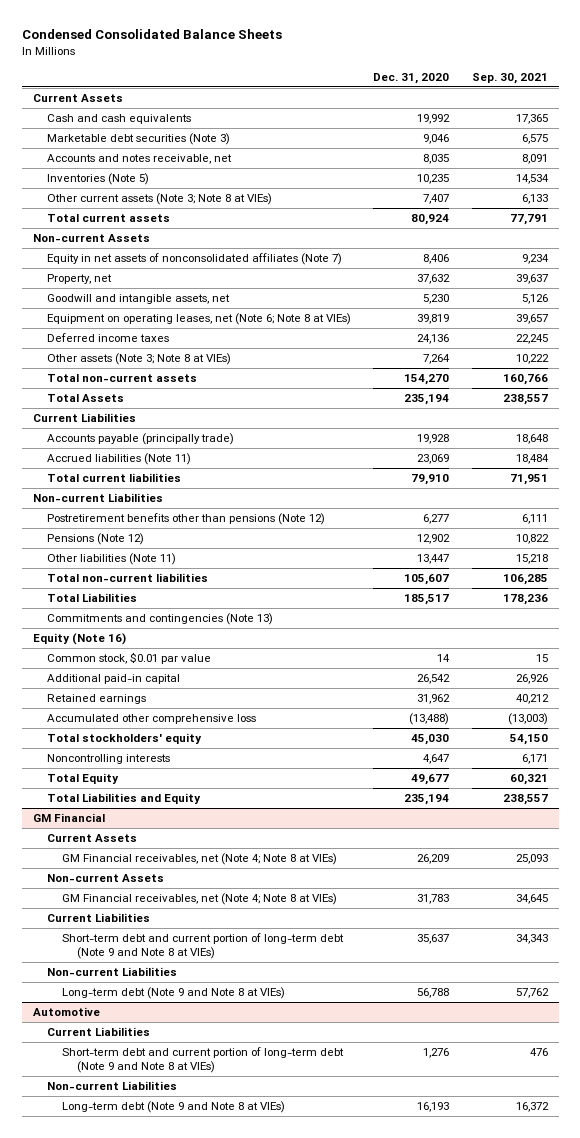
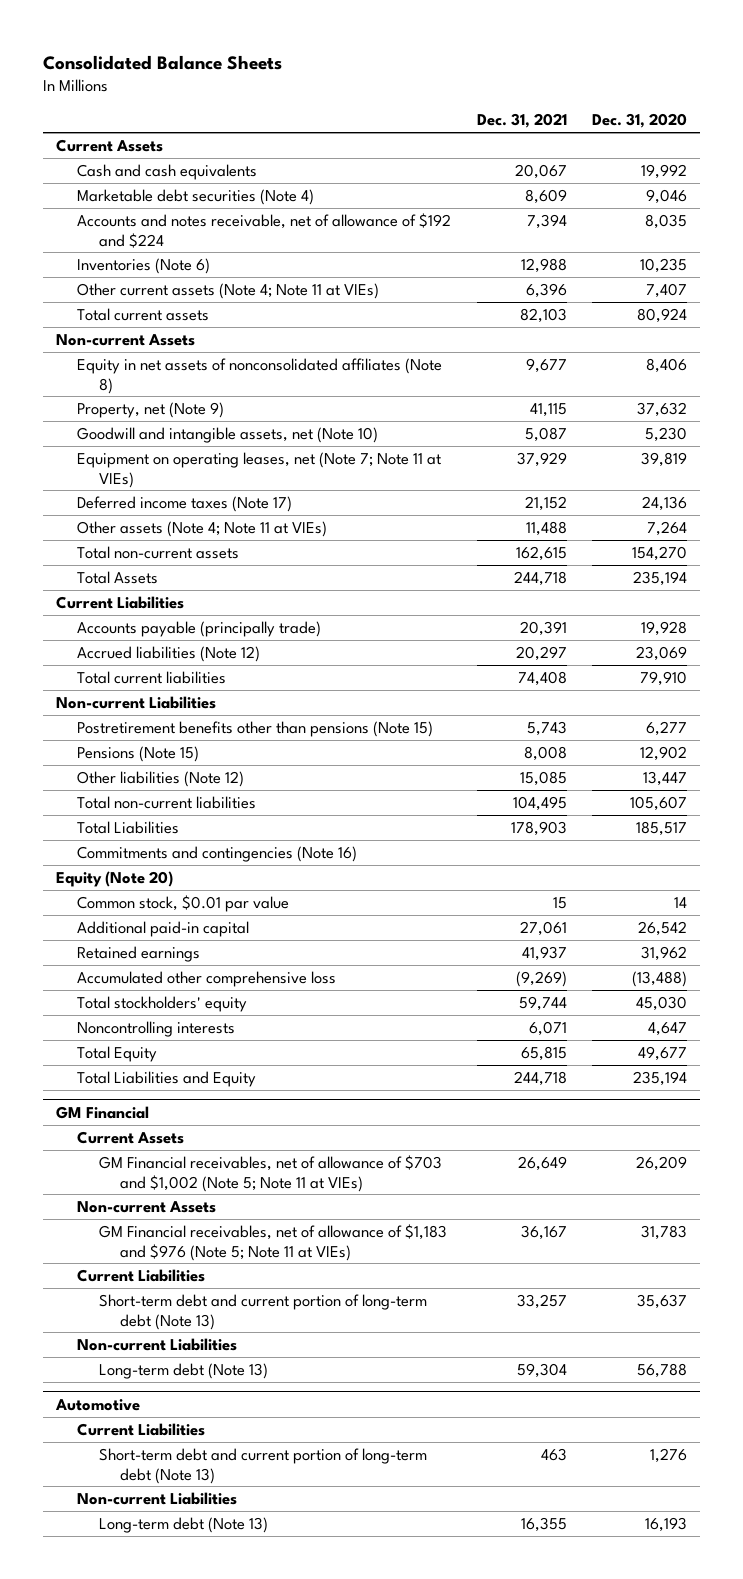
[21,29,282,40] Condensed Consolidated Balance Sheets -> [43,54,283,70] Consolidated Balance Sheets
[471,72,548,84] Sep. 30, 2021 -> none
none -> [476,113,567,129] Dec. 31, 2021
[47,133,231,146] Marketable debt securities (Note 3) -> [77,188,315,205] Marketable debt securities (Note 4)
[47,154,233,165] Accounts and notes receivable, net -> [77,212,452,248] Accounts and notes receivable, net of allowance of $192 and $224
[47,173,150,186] Inventories (Note 5) -> [77,257,211,274] Inventories (Note 6)
[47,193,273,206] Other current assets (Note 3; Note 8 at VIEs) -> [77,282,380,299] Other current assets (Note 4; Note 11 at VIEs)
[47,253,343,266] Equity in net assets of nonconsolidated affiliates (Note 7) -> [77,357,443,394] Equity in net assets of nonconsolidated affiliates (Note 8)
[47,274,113,285] Property, net -> [77,401,225,418] Property, net (Note 9)
[47,294,231,305] Goodwill and intangible assets, net -> [77,426,379,443] Goodwill and intangible assets, net (Note 10)
[47,313,352,326] Equipment on operating leases, net (Note 6; Note 8 at VIEs) -> [77,451,442,488] Equipment on operating leases, net (Note 7; Note 11 at VIEs)
[47,333,170,343] Deferred income taxes -> [77,495,293,512] Deferred income taxes (Note 17)
[47,353,232,366] Other assets (Note 3; Note 8 at VIEs) -> [77,520,328,537] Other assets (Note 4; Note 11 at VIEs)
[47,453,192,466] Accrued liabilities (Note 11) -> [77,645,261,662] Accrued liabilities (Note 12)
[47,513,326,526] Postretirement benefits other than pensions (Note 12) -> [77,720,434,737] Postretirement benefits other than pensions (Note 15)
[47,533,145,546] Pensions (Note 12) -> [77,745,200,762] Pensions (Note 15)
[47,553,177,566] Other liabilities (Note 11) -> [77,770,245,787] Other liabilities (Note 12)
[47,613,274,626] Commitments and contingencies (Note 13) -> [77,845,358,862] Commitments and contingencies (Note 16)
[32,633,126,646] Equity (Note 16) -> [55,870,173,887] Equity (Note 20)
[61,853,337,866] GM Financial receivables, net (Note 4; Note 8 at VIEs) -> [98,1154,442,1192] GM Financial receivables, net of allowance of $703 and $1,002 (Note 5; Note 11 at VIEs)
[61,893,337,906] GM Financial receivables, net (Note 4; Note 8 at VIEs) -> [98,1223,447,1261] GM Financial receivables, net of allowance of $1,183 and $976 (Note 5; Note 11 at VIEs)
[61,933,344,959] Short-term debt and current portion of long-term debt (Note 9 and Note 8 at VIEs) -> [98,1293,427,1330] Short-term debt and current portion of long-term debt (Note 13)
[61,987,285,1000] Long-term debt (Note 9 and Note 8 at VIEs) -> [98,1362,268,1379] Long-term debt (Note 13)
[61,1047,344,1073] Short-term debt and current portion of long-term debt (Note 9 and Note 8 at VIEs) -> [98,1447,427,1484] Short-term debt and current portion of long-term debt (Note 13)
[61,1101,285,1114] Long-term debt (Note 9 and Note 8 at VIEs) -> [98,1516,268,1533] Long-term debt (Note 13)

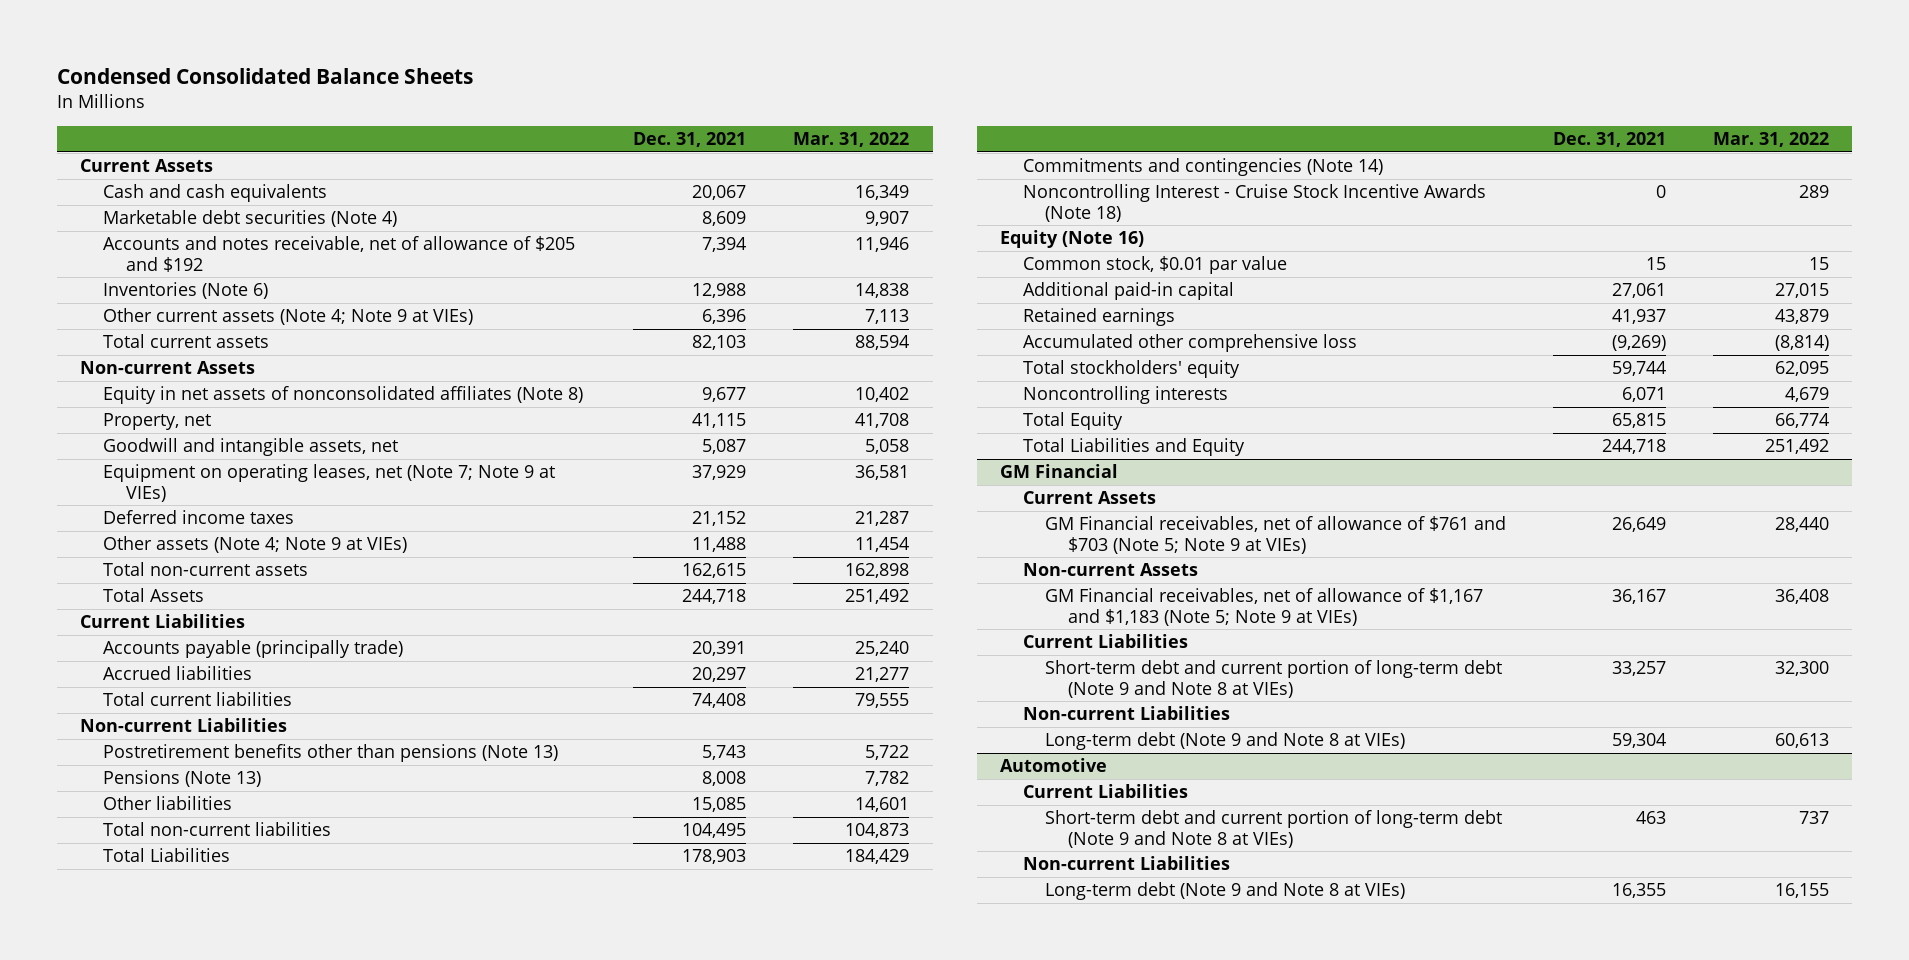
[43,54,283,70] Consolidated Balance Sheets -> [57,68,474,85] Condensed Consolidated Balance Sheets
[592,113,688,129] Dec. 31, 2020 -> none
none -> [793,132,910,148] Mar. 31, 2022
[77,212,452,248] Accounts and notes receivable, net of allowance of $192 and $224 -> [103,236,576,272] Accounts and notes receivable, net of allowance of $205 and $192
[77,282,380,299] Other current assets (Note 4; Note 11 at VIEs) -> [103,308,474,326] Other current assets (Note 4; Note 9 at VIEs)
[77,401,225,418] Property, net (Note 9) -> [103,413,212,431] Property, net
[77,426,379,443] Goodwill and intangible assets, net (Note 10) -> [103,438,399,457] Goodwill and intangible assets, net
[77,451,442,488] Equipment on operating leases, net (Note 7; Note 11 at VIEs) -> [103,464,556,502] Equipment on operating leases, net (Note 7; Note 9 at VIEs)
[77,495,293,512] Deferred income taxes (Note 17) -> [103,510,295,525] Deferred income taxes
[77,520,328,537] Other assets (Note 4; Note 11 at VIEs) -> [103,536,408,554] Other assets (Note 4; Note 9 at VIEs)
[77,645,261,662] Accrued liabilities (Note 12) -> [103,666,253,681] Accrued liabilities
[77,720,434,737] Postretirement benefits other than pensions (Note 15) -> [103,744,559,763] Postretirement benefits other than pensions (Note 13)
[77,745,200,762] Pensions (Note 15) -> [103,770,262,788] Pensions (Note 13)
[77,770,245,787] Other liabilities (Note 12) -> [103,796,233,811] Other liabilities
[77,845,358,862] Commitments and contingencies (Note 16) -> [1022,158,1383,177] Commitments and contingencies (Note 14)
none -> [1022,184,1486,222] Noncontrolling Interest - Cruise Stock Incentive Awards (Note 18)
[55,870,173,887] Equity (Note 20) -> [1000,230,1145,249] Equity (Note 16)
[98,1154,442,1192] GM Financial receivables, net of allowance of $703 and $1,002 (Note 5; Note 11 at VIEs) -> [1045,516,1507,554] GM Financial receivables, net of allowance of $761 and $703 (Note 5; Note 9 at VIEs)
[98,1223,447,1261] GM Financial receivables, net of allowance of $1,183 and $976 (Note 5; Note 11 at VIEs) -> [1045,588,1484,626] GM Financial receivables, net of allowance of $1,167 and $1,183 (Note 5; Note 9 at VIEs)
[98,1293,427,1330] Short-term debt and current portion of long-term debt (Note 13) -> [1045,660,1503,698] Short-term debt and current portion of long-term debt (Note 9 and Note 8 at VIEs)
[98,1362,268,1379] Long-term debt (Note 13) -> [1045,732,1406,751] Long-term debt (Note 9 and Note 8 at VIEs)
[98,1447,427,1484] Short-term debt and current portion of long-term debt (Note 13) -> [1045,810,1503,848] Short-term debt and current portion of long-term debt (Note 9 and Note 8 at VIEs)
[98,1516,268,1533] Long-term debt (Note 13) -> [1045,882,1406,901] Long-term debt (Note 9 and Note 8 at VIEs)

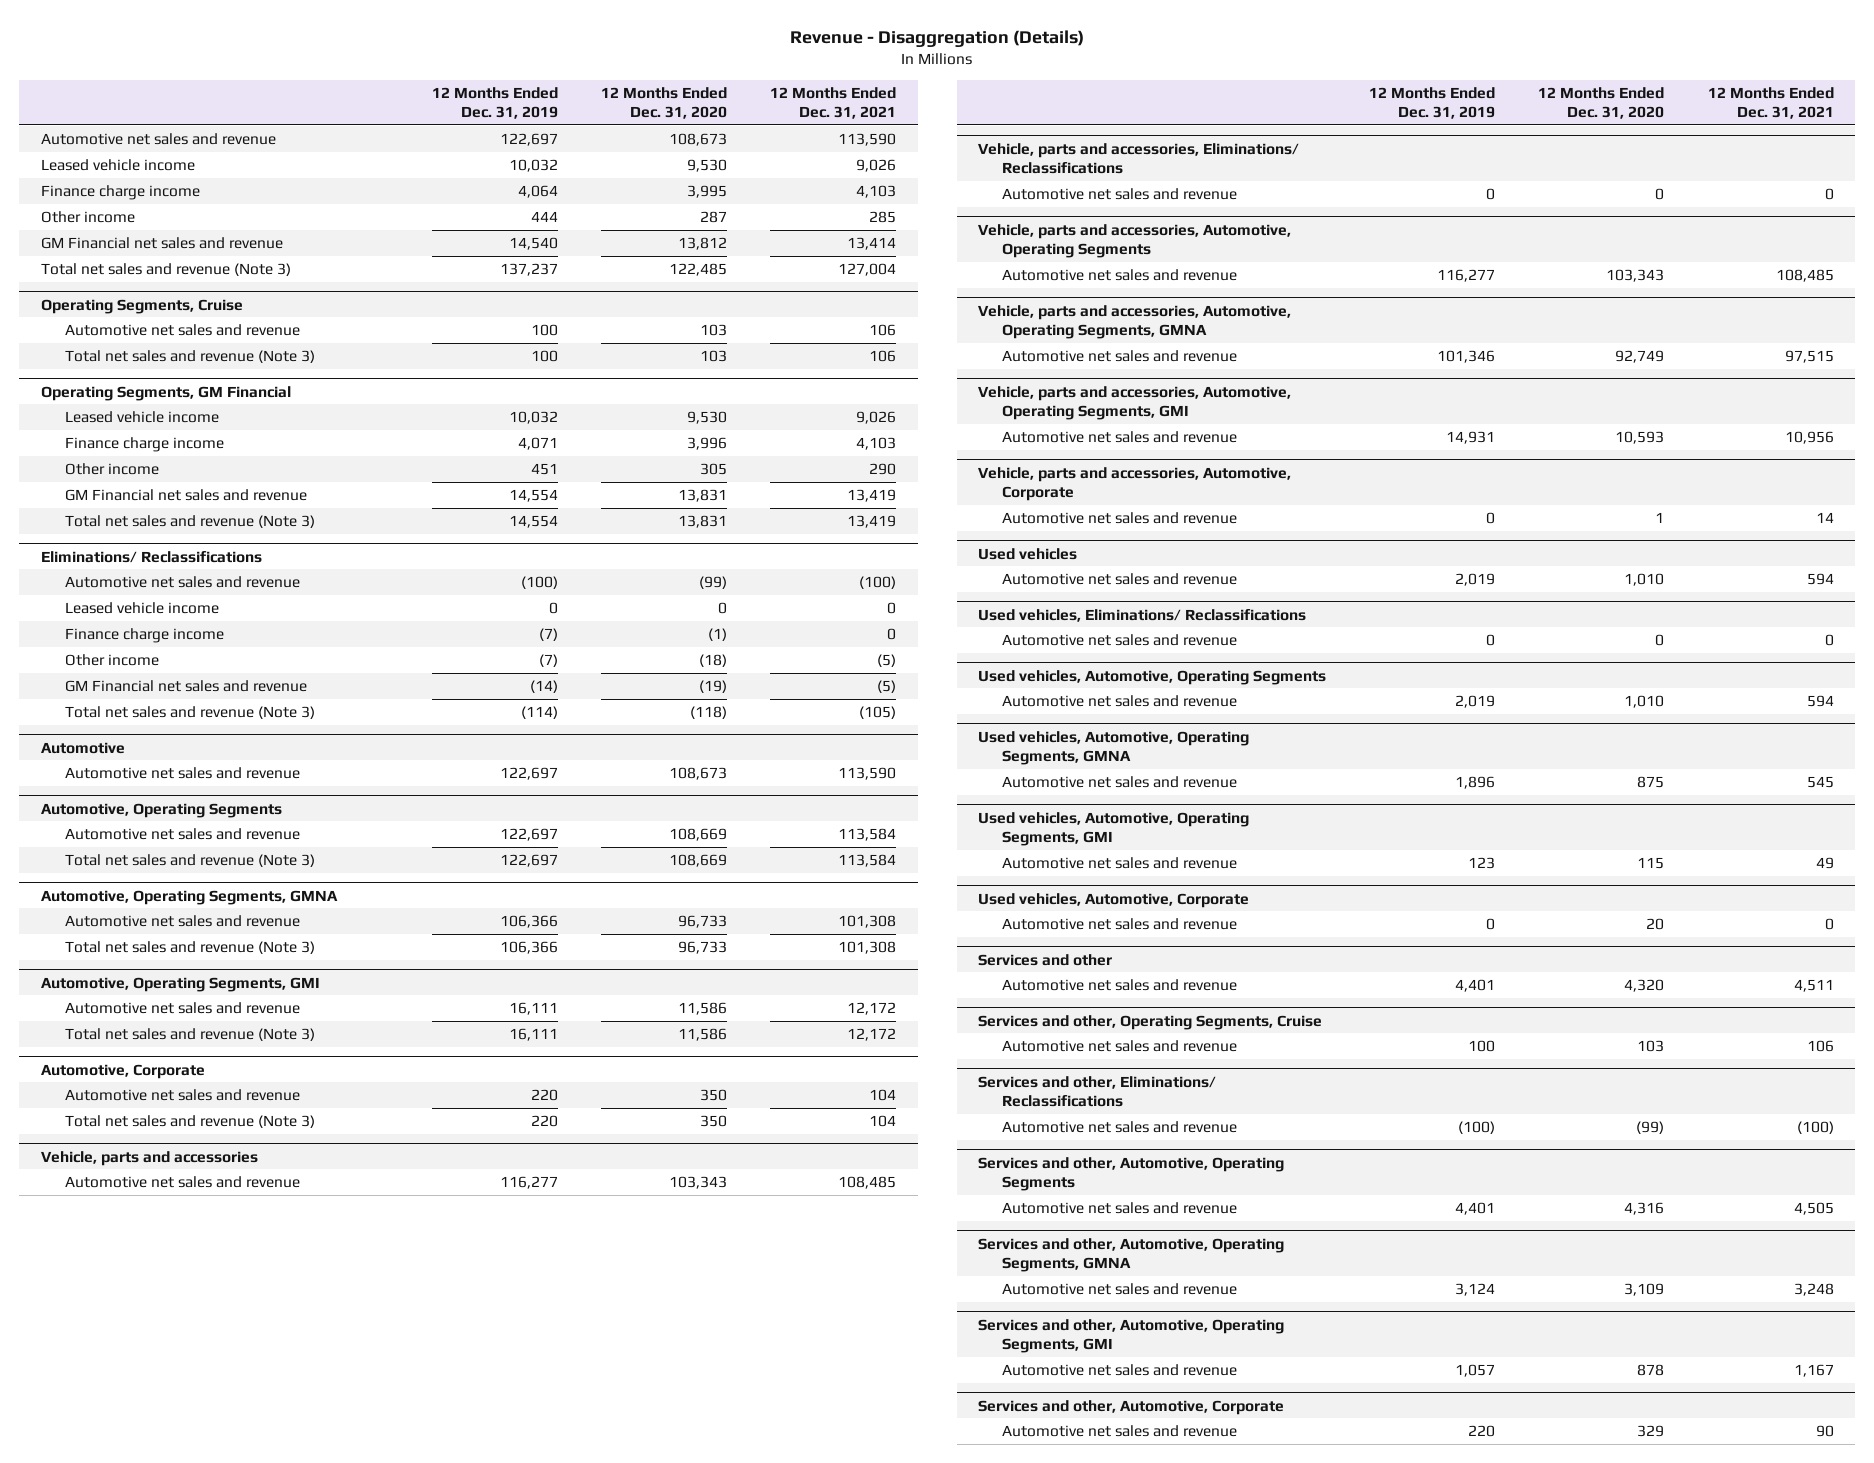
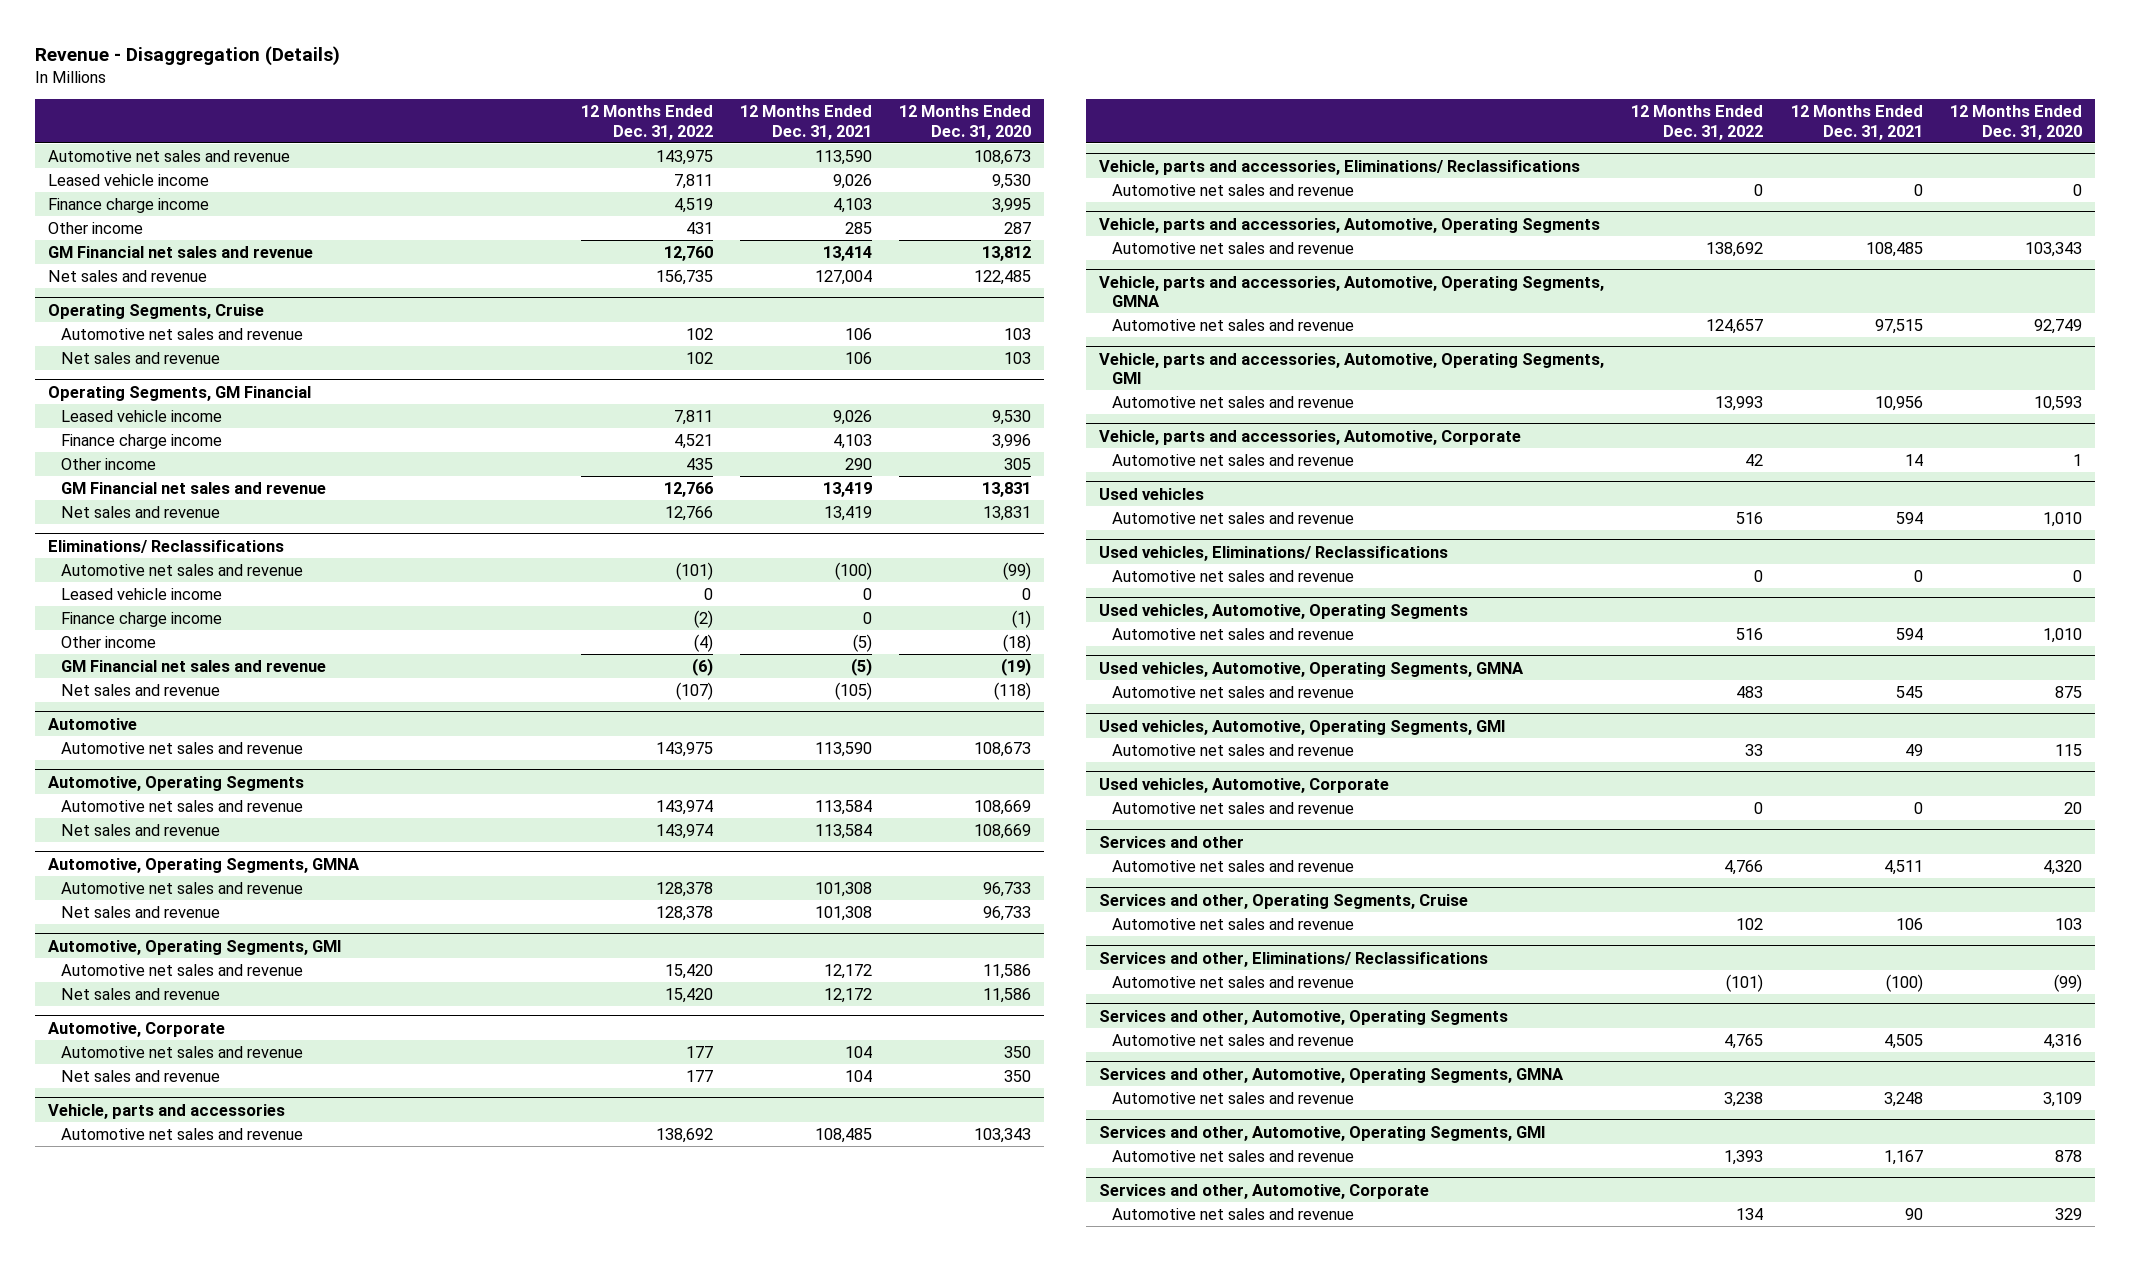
[432,86,559,120] 12 Months Ended Dec. 31, 2019 -> none
none -> [580,105,713,140] 12 Months Ended Dec. 31, 2022
[40,262,291,276] Total net sales and revenue (Note 3) -> [48,269,208,282] Net sales and revenue
[64,349,315,363] Total net sales and revenue (Note 3) -> [61,351,221,364] Net sales and revenue
[64,514,315,528] Total net sales and revenue (Note 3) -> [61,505,221,518] Net sales and revenue
[64,705,315,719] Total net sales and revenue (Note 3) -> [61,683,221,696] Net sales and revenue
[64,853,315,867] Total net sales and revenue (Note 3) -> [61,823,221,836] Net sales and revenue
[64,940,315,954] Total net sales and revenue (Note 3) -> [61,905,221,918] Net sales and revenue
[64,1027,315,1041] Total net sales and revenue (Note 3) -> [61,987,221,1000] Net sales and revenue
[64,1114,315,1128] Total net sales and revenue (Note 3) -> [61,1069,221,1082] Net sales and revenue

